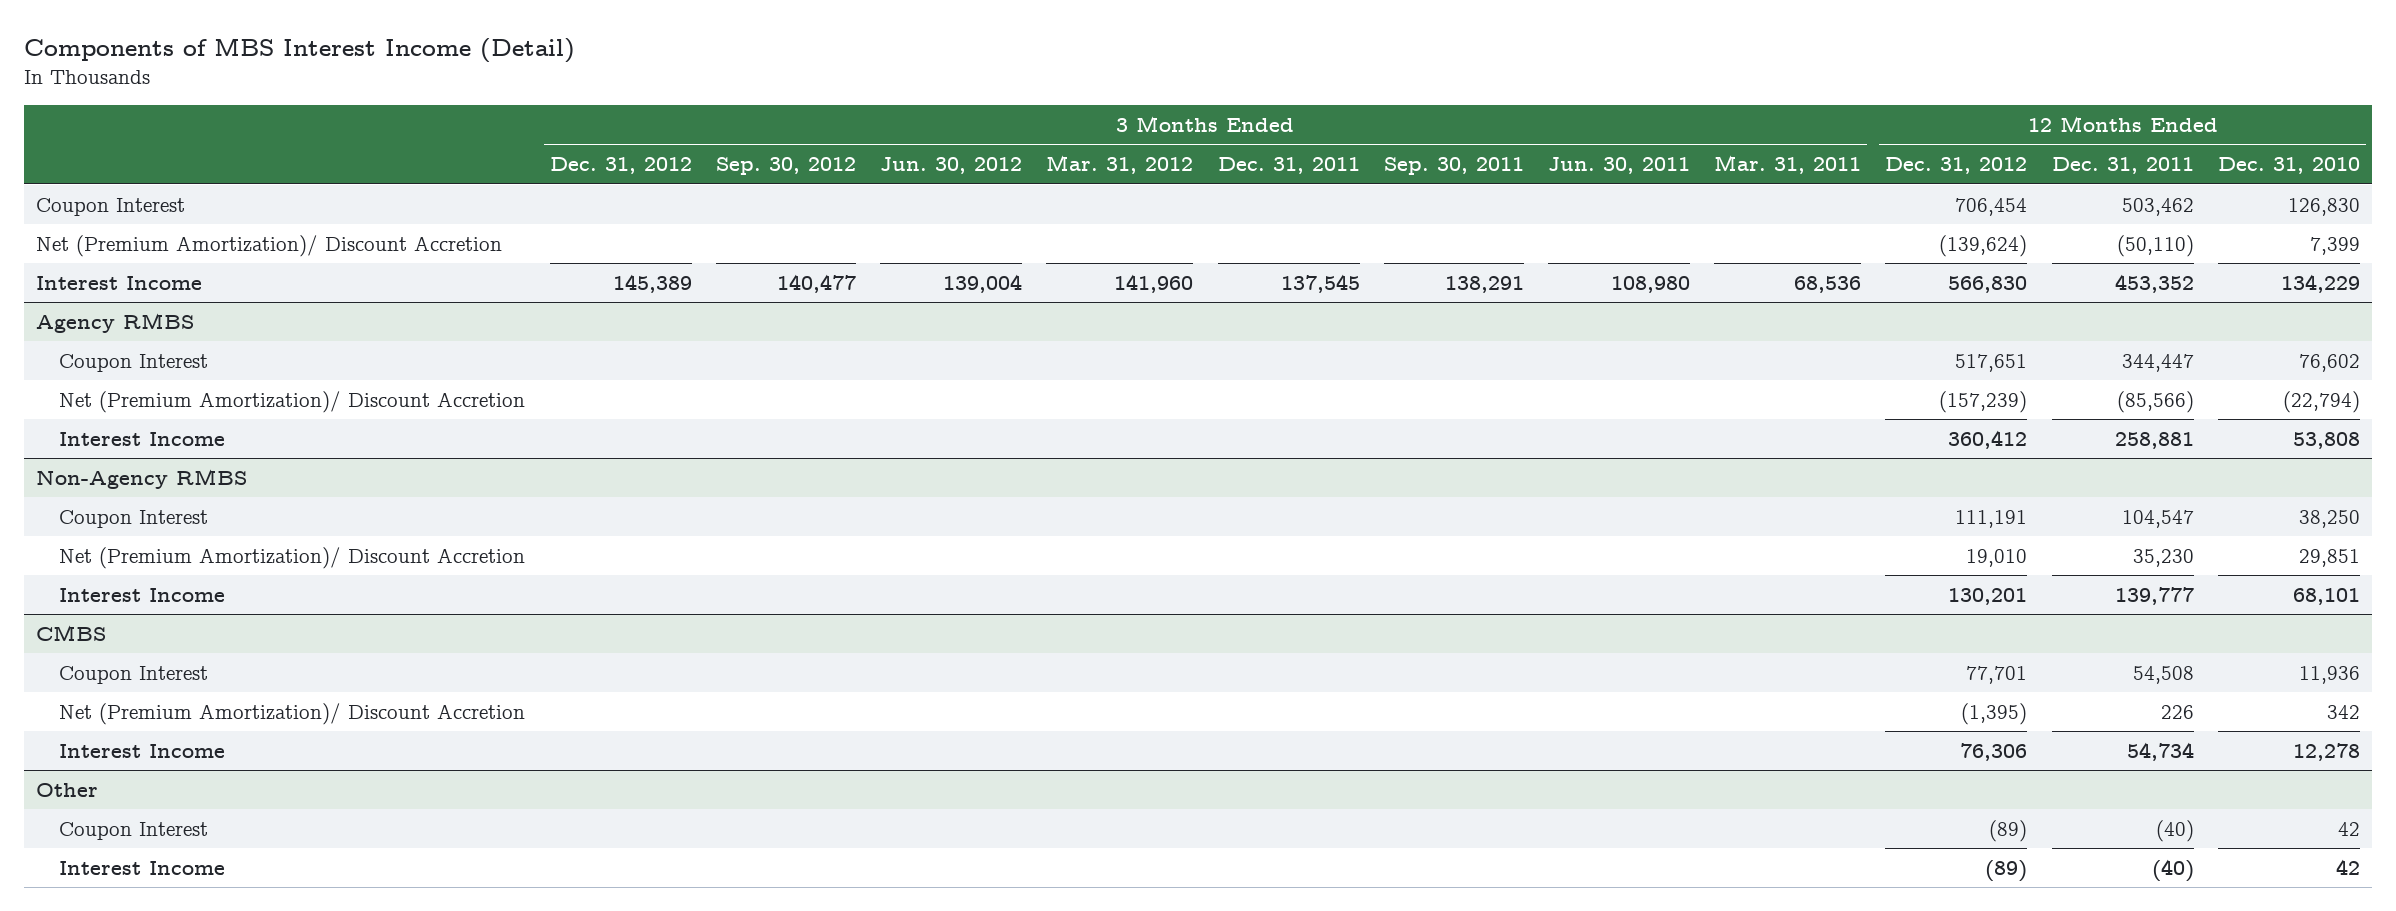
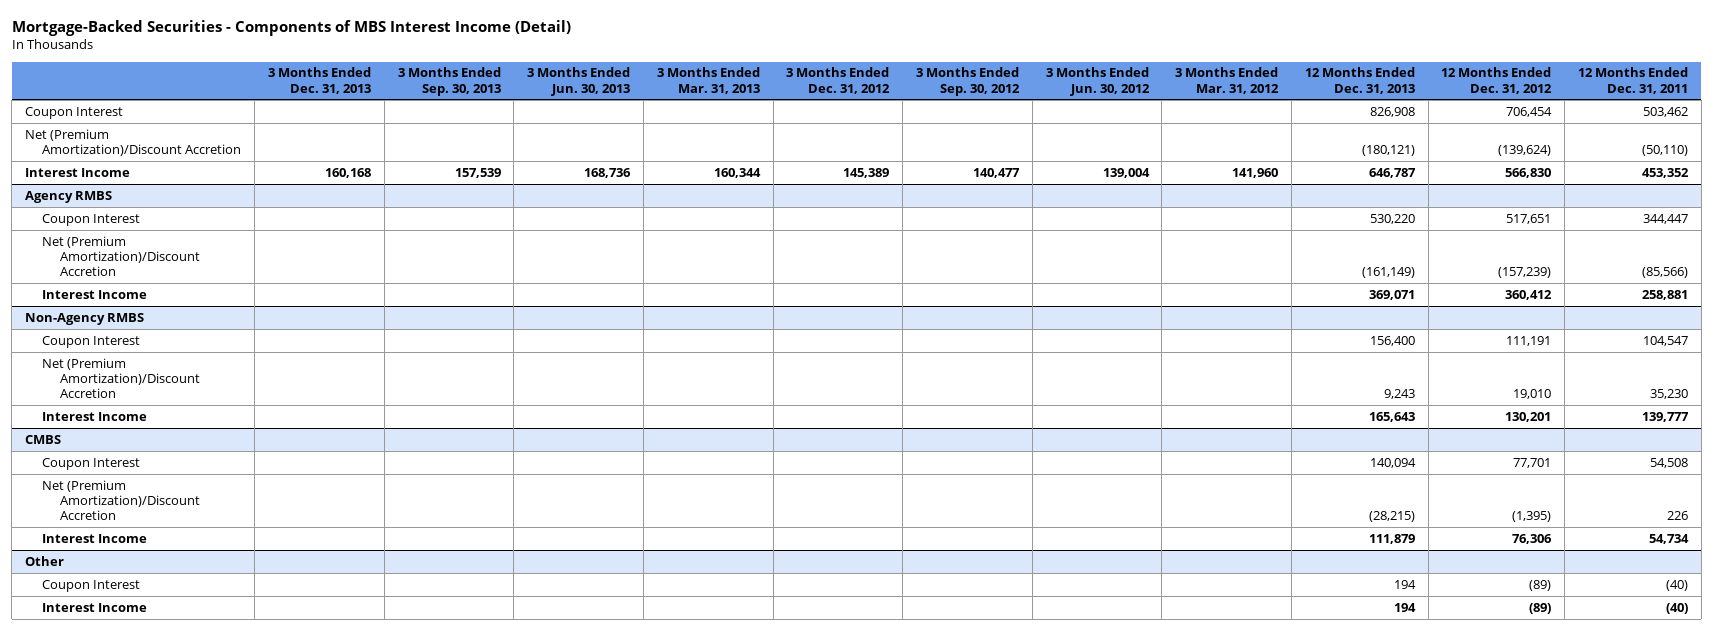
[23,38,575,64] Components of MBS Interest Income (Detail) -> [11,19,571,36] Mortgage-Backed Securities - Components of MBS Interest Income (Detail)
[1217,157,1360,175] Dec. 31, 2011 -> none
[1383,157,1524,176] Sep. 30, 2011 -> none
[1547,157,1690,175] Jun. 30, 2011 -> none
[1714,155,1862,175] Mar. 31, 2011 -> none
[2217,157,2360,175] Dec. 31, 2010 -> none
none -> [268,67,372,94] 3 Months Ended Dec. 31, 2013
none -> [397,67,501,96] 3 Months Ended Sep. 30, 2013
none -> [527,67,631,96] 3 Months Ended Jun. 30, 2013
none -> [656,67,760,94] 3 Months Ended Mar. 31, 2013
none -> [1304,67,1415,94] 12 Months Ended Dec. 31, 2013
[36,234,503,257] Net (Premium Amortization)/ Discount Accretion -> [25,128,242,156] Net (Premium Amortization)/Discount Accretion
[59,390,526,413] Net (Premium Amortization)/ Discount Accretion -> [42,235,200,277] Net (Premium Amortization)/Discount Accretion
[59,546,526,569] Net (Premium Amortization)/ Discount Accretion -> [42,357,200,399] Net (Premium Amortization)/Discount Accretion
[59,702,526,725] Net (Premium Amortization)/ Discount Accretion -> [42,479,200,521] Net (Premium Amortization)/Discount Accretion

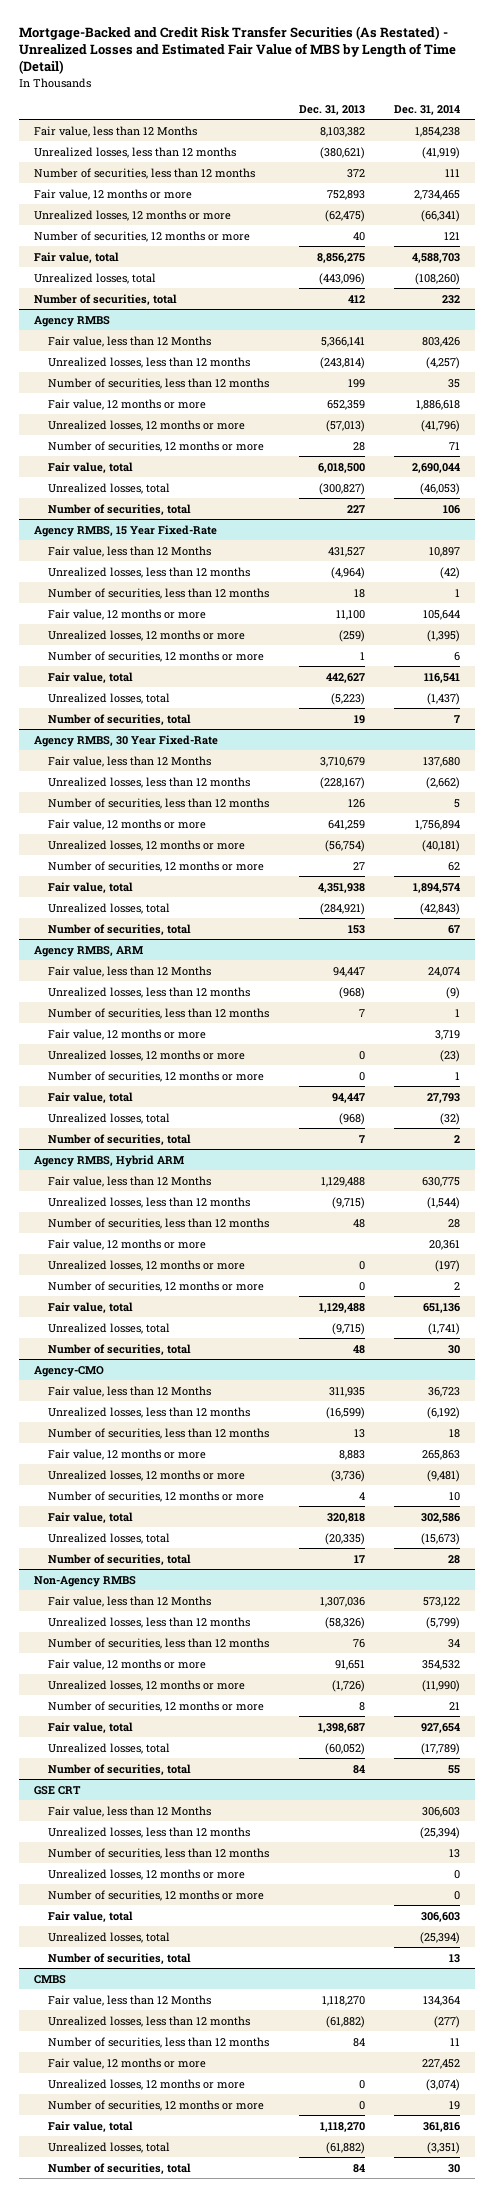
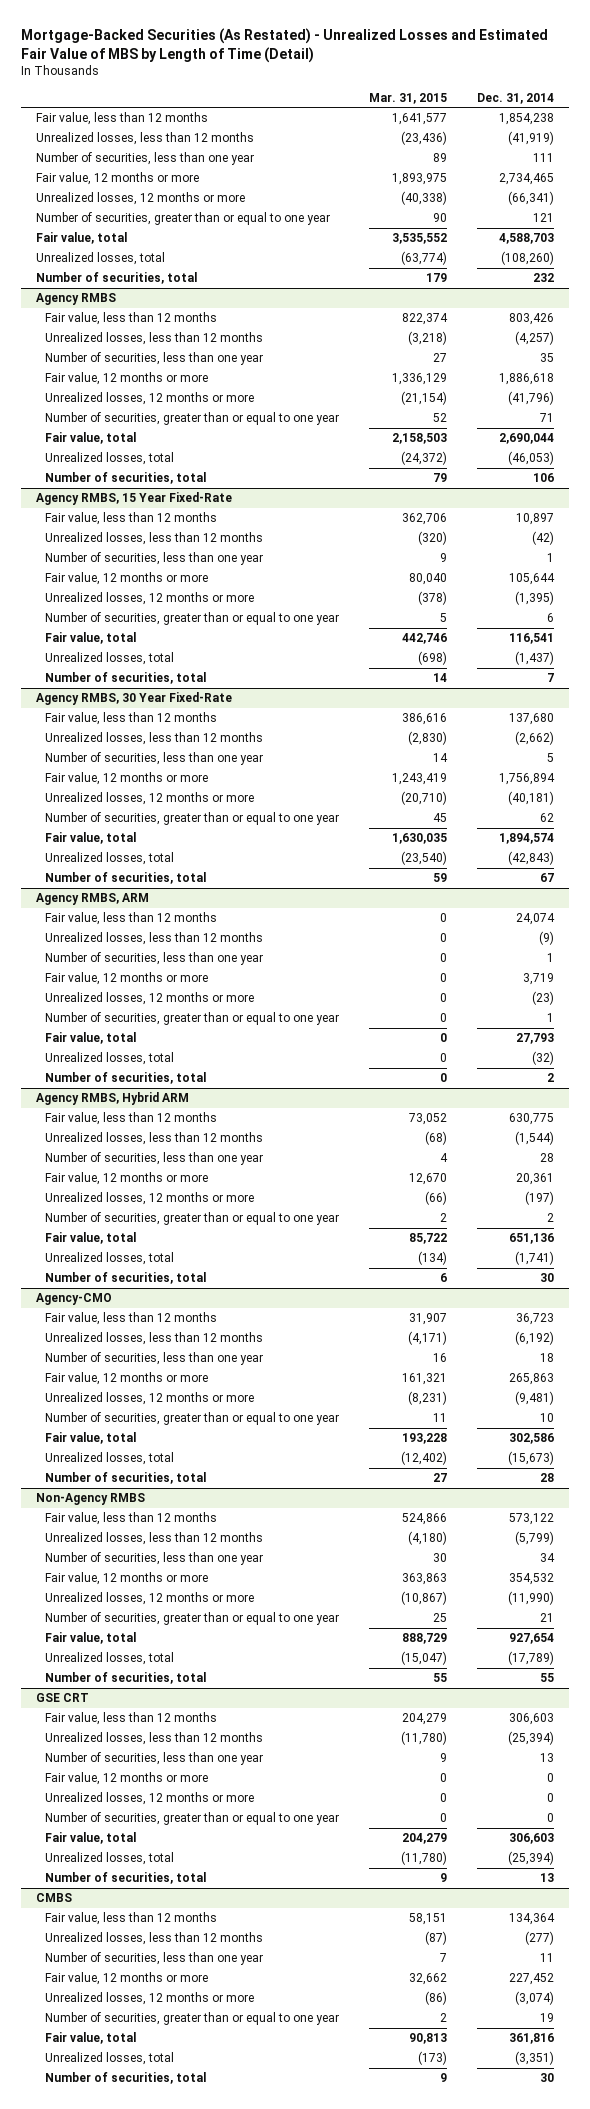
[19,25,457,75] Mortgage-Backed and Credit Risk Transfer Securities (As Restated) - Unrealized Losses and Estimated Fair Value of MBS by Length of Time (Detail) -> [21,27,549,63] Mortgage-Backed Securities (As Restated) - Unrealized Losses and Estimated Fair Value of MBS by Length of Time (Detail)
[298,104,365,115] Dec. 31, 2013 -> none
none -> [368,92,447,104] Mar. 31, 2015
[33,125,197,137] Fair value, less than 12 Months -> [36,112,209,126] Fair value, less than 12 months
[33,167,255,179] Number of securities, less than 12 months -> [36,152,255,166] Number of securities, less than one year
[33,230,250,242] Number of securities, 12 months or more -> [36,212,331,226] Number of securities, greater than or equal to one year
[48,335,212,347] Fair value, less than 12 Months -> [44,312,217,326] Fair value, less than 12 months
[48,377,270,389] Number of securities, less than 12 months -> [44,352,263,366] Number of securities, less than one year
[48,440,265,452] Number of securities, 12 months or more -> [44,412,339,426] Number of securities, greater than or equal to one year
[48,545,212,557] Fair value, less than 12 Months -> [44,512,217,526] Fair value, less than 12 months
[48,587,270,599] Number of securities, less than 12 months -> [44,552,263,566] Number of securities, less than one year
[48,650,265,662] Number of securities, 12 months or more -> [44,612,339,626] Number of securities, greater than or equal to one year
[48,755,212,767] Fair value, less than 12 Months -> [44,712,217,726] Fair value, less than 12 months
[48,797,270,809] Number of securities, less than 12 months -> [44,752,263,766] Number of securities, less than one year
[48,860,265,872] Number of securities, 12 months or more -> [44,812,339,826] Number of securities, greater than or equal to one year
[48,965,212,977] Fair value, less than 12 Months -> [44,912,217,926] Fair value, less than 12 months
[48,1007,270,1019] Number of securities, less than 12 months -> [44,952,263,966] Number of securities, less than one year
[48,1070,265,1082] Number of securities, 12 months or more -> [44,1012,339,1026] Number of securities, greater than or equal to one year
[48,1175,212,1187] Fair value, less than 12 Months -> [44,1112,217,1126] Fair value, less than 12 months
[48,1217,270,1229] Number of securities, less than 12 months -> [44,1152,263,1166] Number of securities, less than one year
[48,1280,265,1292] Number of securities, 12 months or more -> [44,1212,339,1226] Number of securities, greater than or equal to one year
[48,1385,212,1397] Fair value, less than 12 Months -> [44,1312,217,1326] Fair value, less than 12 months
[48,1427,270,1439] Number of securities, less than 12 months -> [44,1352,263,1366] Number of securities, less than one year
[48,1490,265,1502] Number of securities, 12 months or more -> [44,1412,339,1426] Number of securities, greater than or equal to one year
[48,1595,212,1607] Fair value, less than 12 Months -> [44,1512,217,1526] Fair value, less than 12 months
[48,1637,270,1649] Number of securities, less than 12 months -> [44,1552,263,1566] Number of securities, less than one year
[48,1700,265,1712] Number of securities, 12 months or more -> [44,1612,339,1626] Number of securities, greater than or equal to one year
[48,1805,212,1817] Fair value, less than 12 Months -> [44,1712,217,1726] Fair value, less than 12 months
[48,1847,270,1859] Number of securities, less than 12 months -> [44,1752,263,1766] Number of securities, less than one year
none -> [44,1772,208,1786] Fair value, 12 months or more
[48,1889,265,1901] Number of securities, 12 months or more -> [44,1812,339,1826] Number of securities, greater than or equal to one year
[48,1994,212,2006] Fair value, less than 12 Months -> [44,1912,217,1926] Fair value, less than 12 months
[48,2036,270,2048] Number of securities, less than 12 months -> [44,1952,263,1966] Number of securities, less than one year
[48,2099,265,2111] Number of securities, 12 months or more -> [44,2012,339,2026] Number of securities, greater than or equal to one year

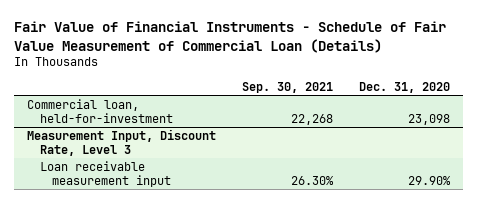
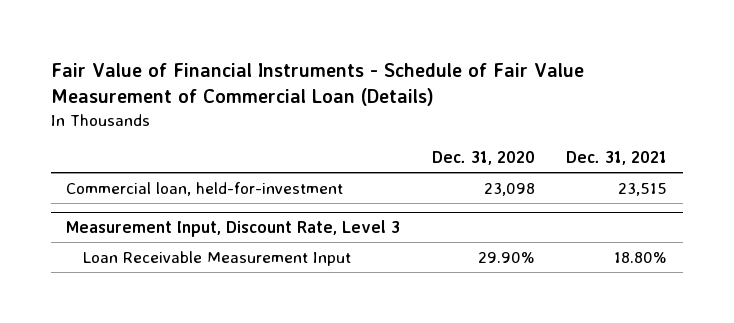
[242,81,334,93] Sep. 30, 2021 -> none
none -> [566,151,668,166] Dec. 31, 2021
[39,160,172,187] Loan receivable measurement input -> [82,250,351,266] Loan Receivable Measurement Input

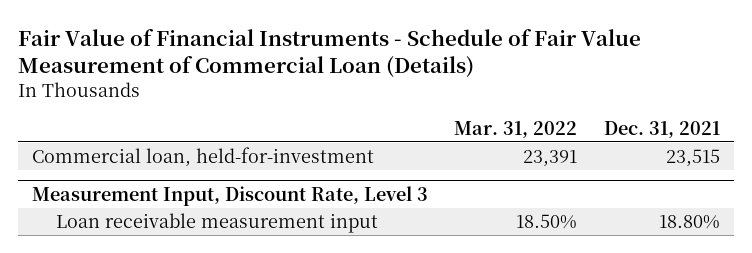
[431,151,535,166] Dec. 31, 2020 -> none
none -> [454,121,578,139] Mar. 31, 2022
[82,250,351,266] Loan Receivable Measurement Input -> [55,212,378,233] Loan receivable measurement input

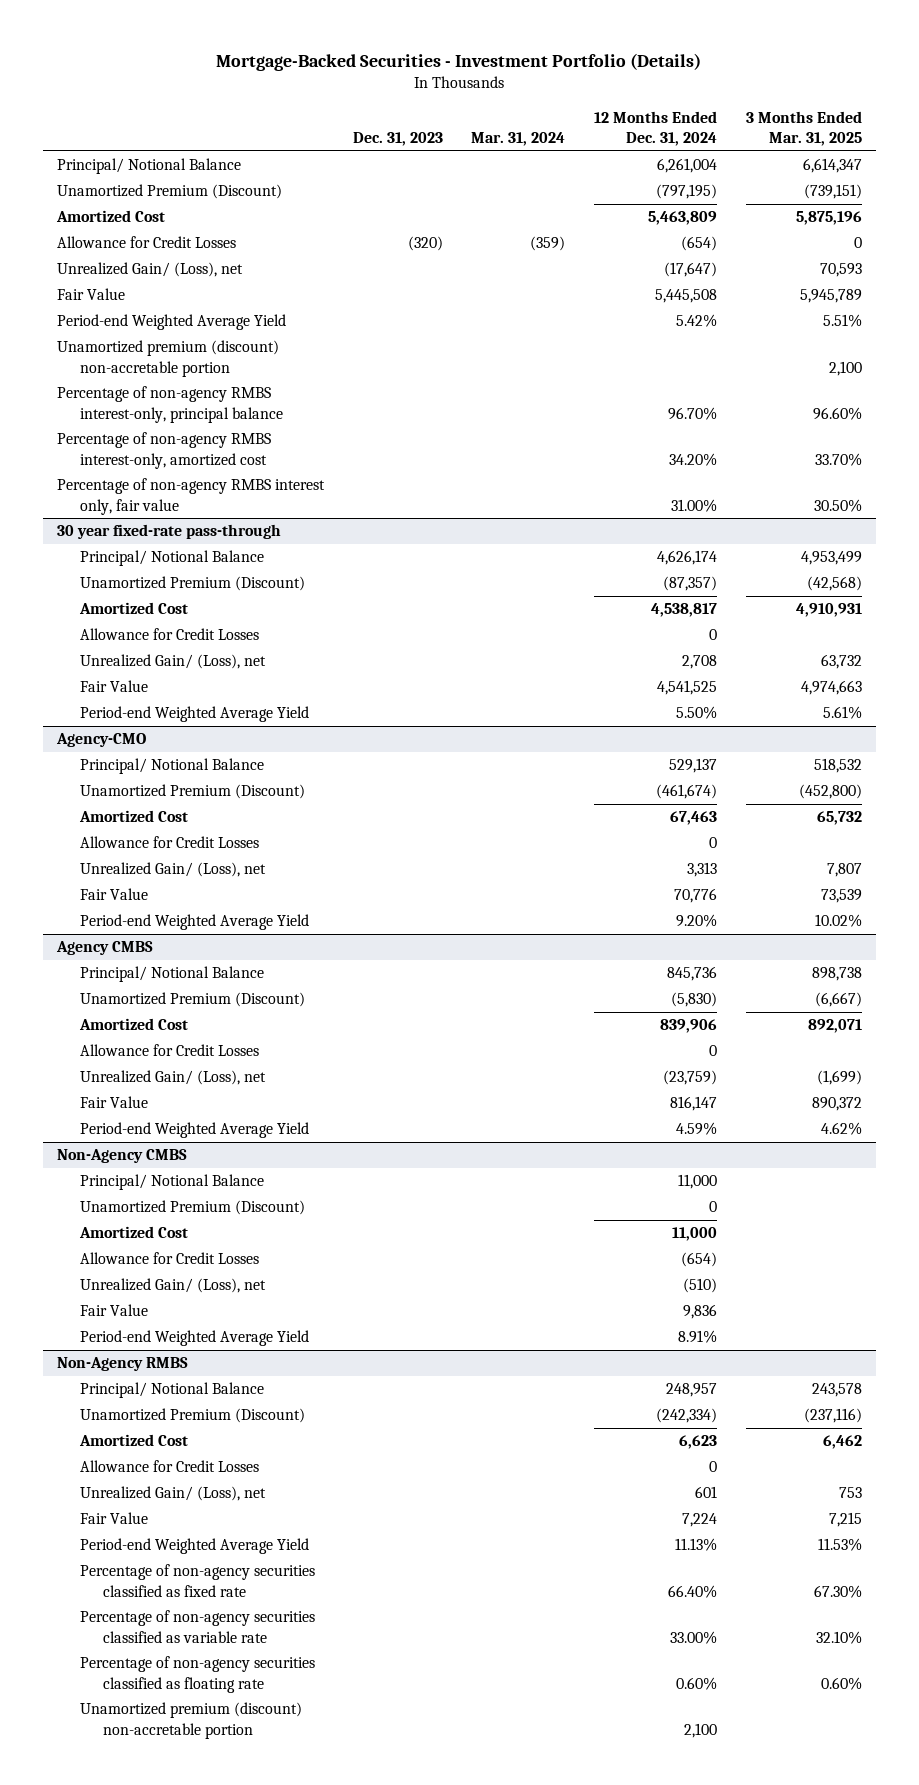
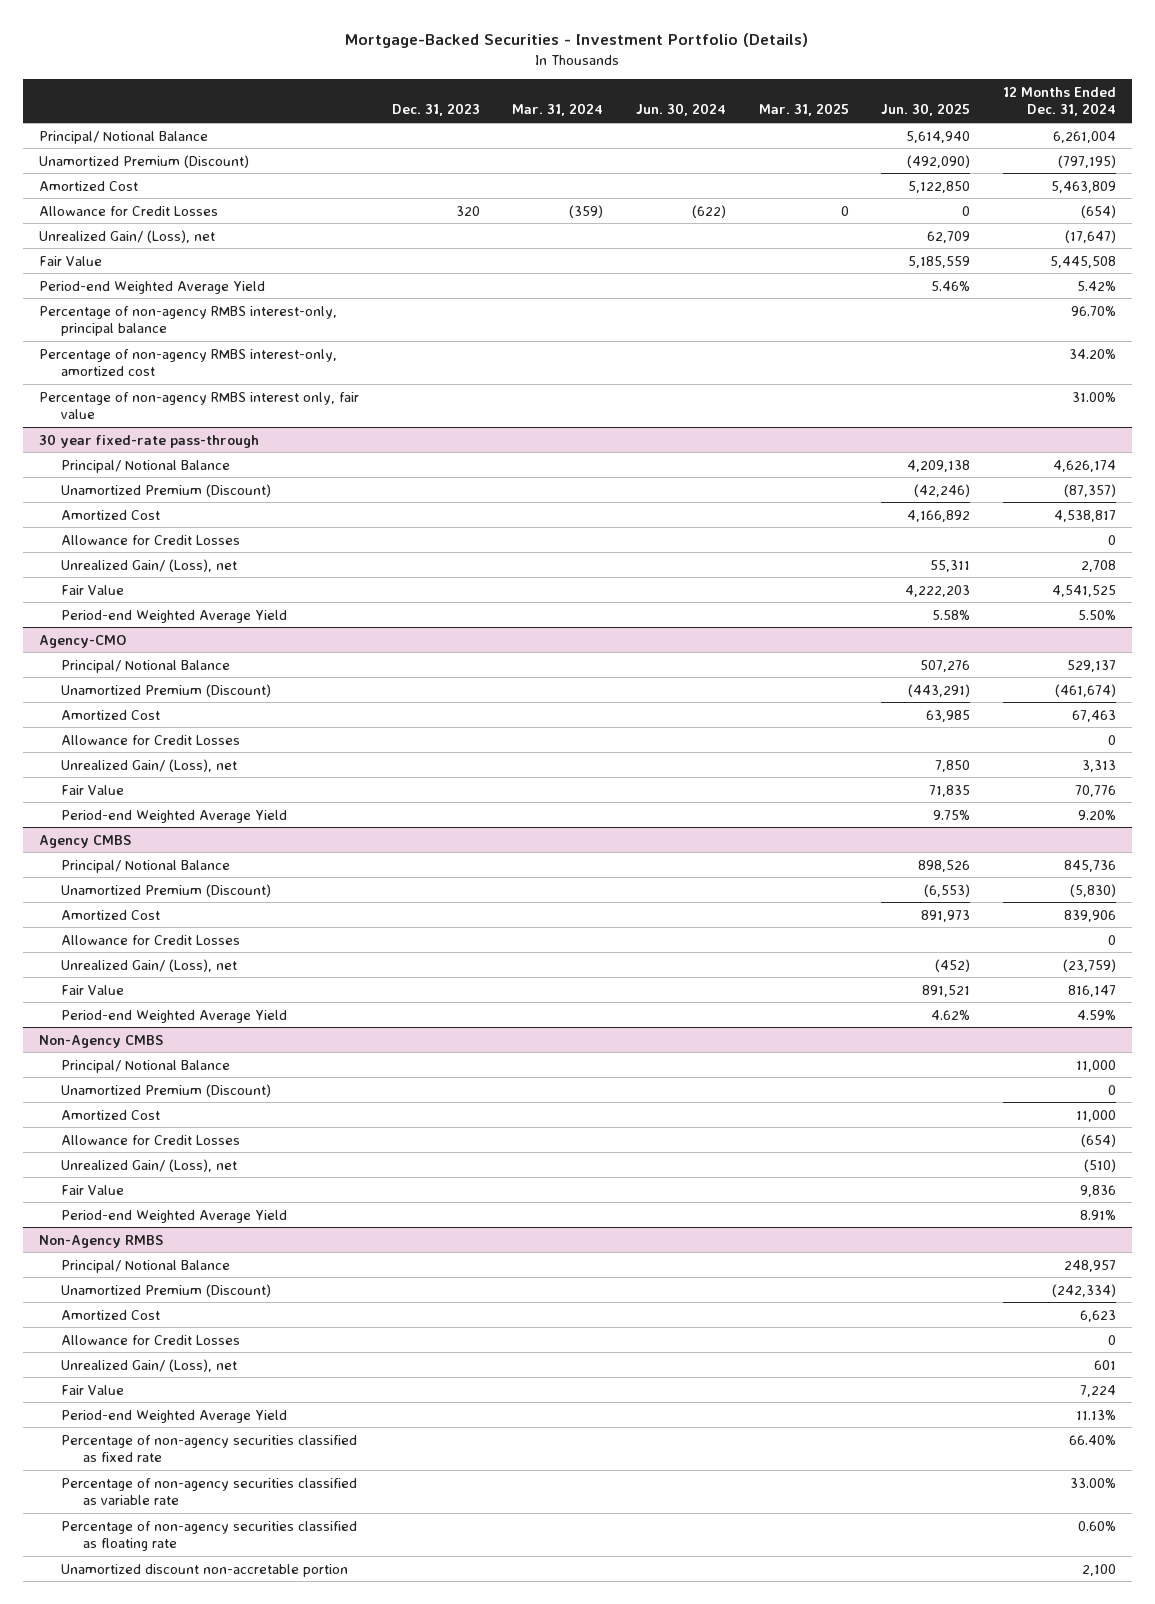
[745,110,862,146] 3 Months Ended Mar. 31, 2025 -> none
none -> [635,103,726,117] Jun. 30, 2024
none -> [758,103,849,117] Mar. 31, 2025
none -> [881,103,971,117] Jun. 30, 2025
[407,236,443,252] (320) -> [455,205,480,216] 320
[57,340,280,377] Unamortized premium (discount) non-accretable portion -> none
[79,1702,302,1739] Unamortized premium (discount) non-accretable portion -> [61,1563,349,1577] Unamortized discount non-accretable portion

